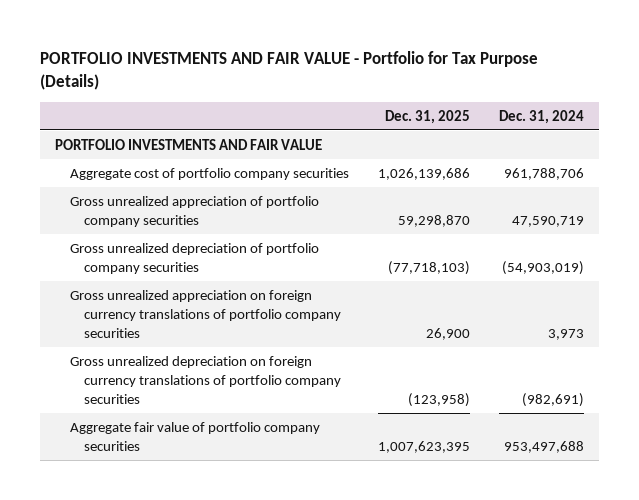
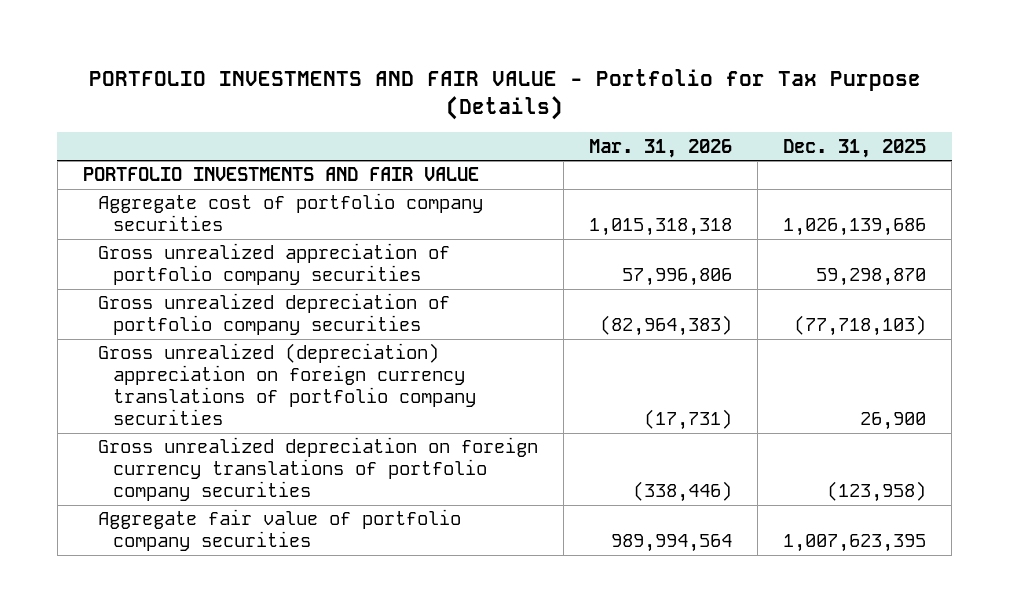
[498,109,584,124] Dec. 31, 2024 -> none
none -> [589,138,733,158] Mar. 31, 2026
[69,289,342,339] Gross unrealized appreciation on foreign currency translations of portfolio company securities -> [98,343,477,426] Gross unrealized (depreciation) appreciation on foreign currency translations of portfolio company securities

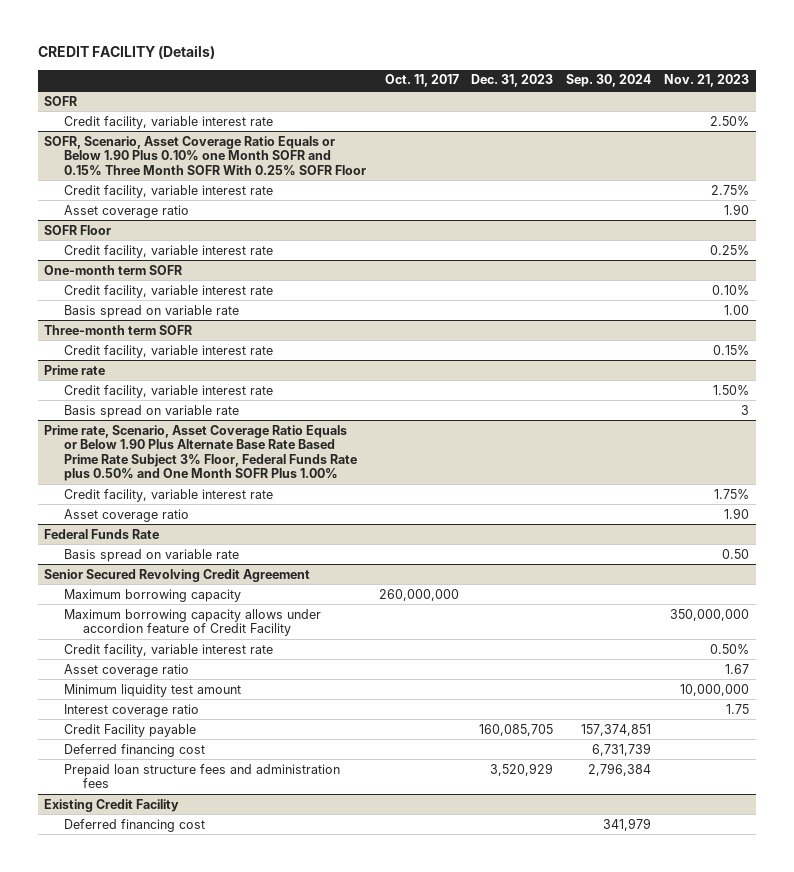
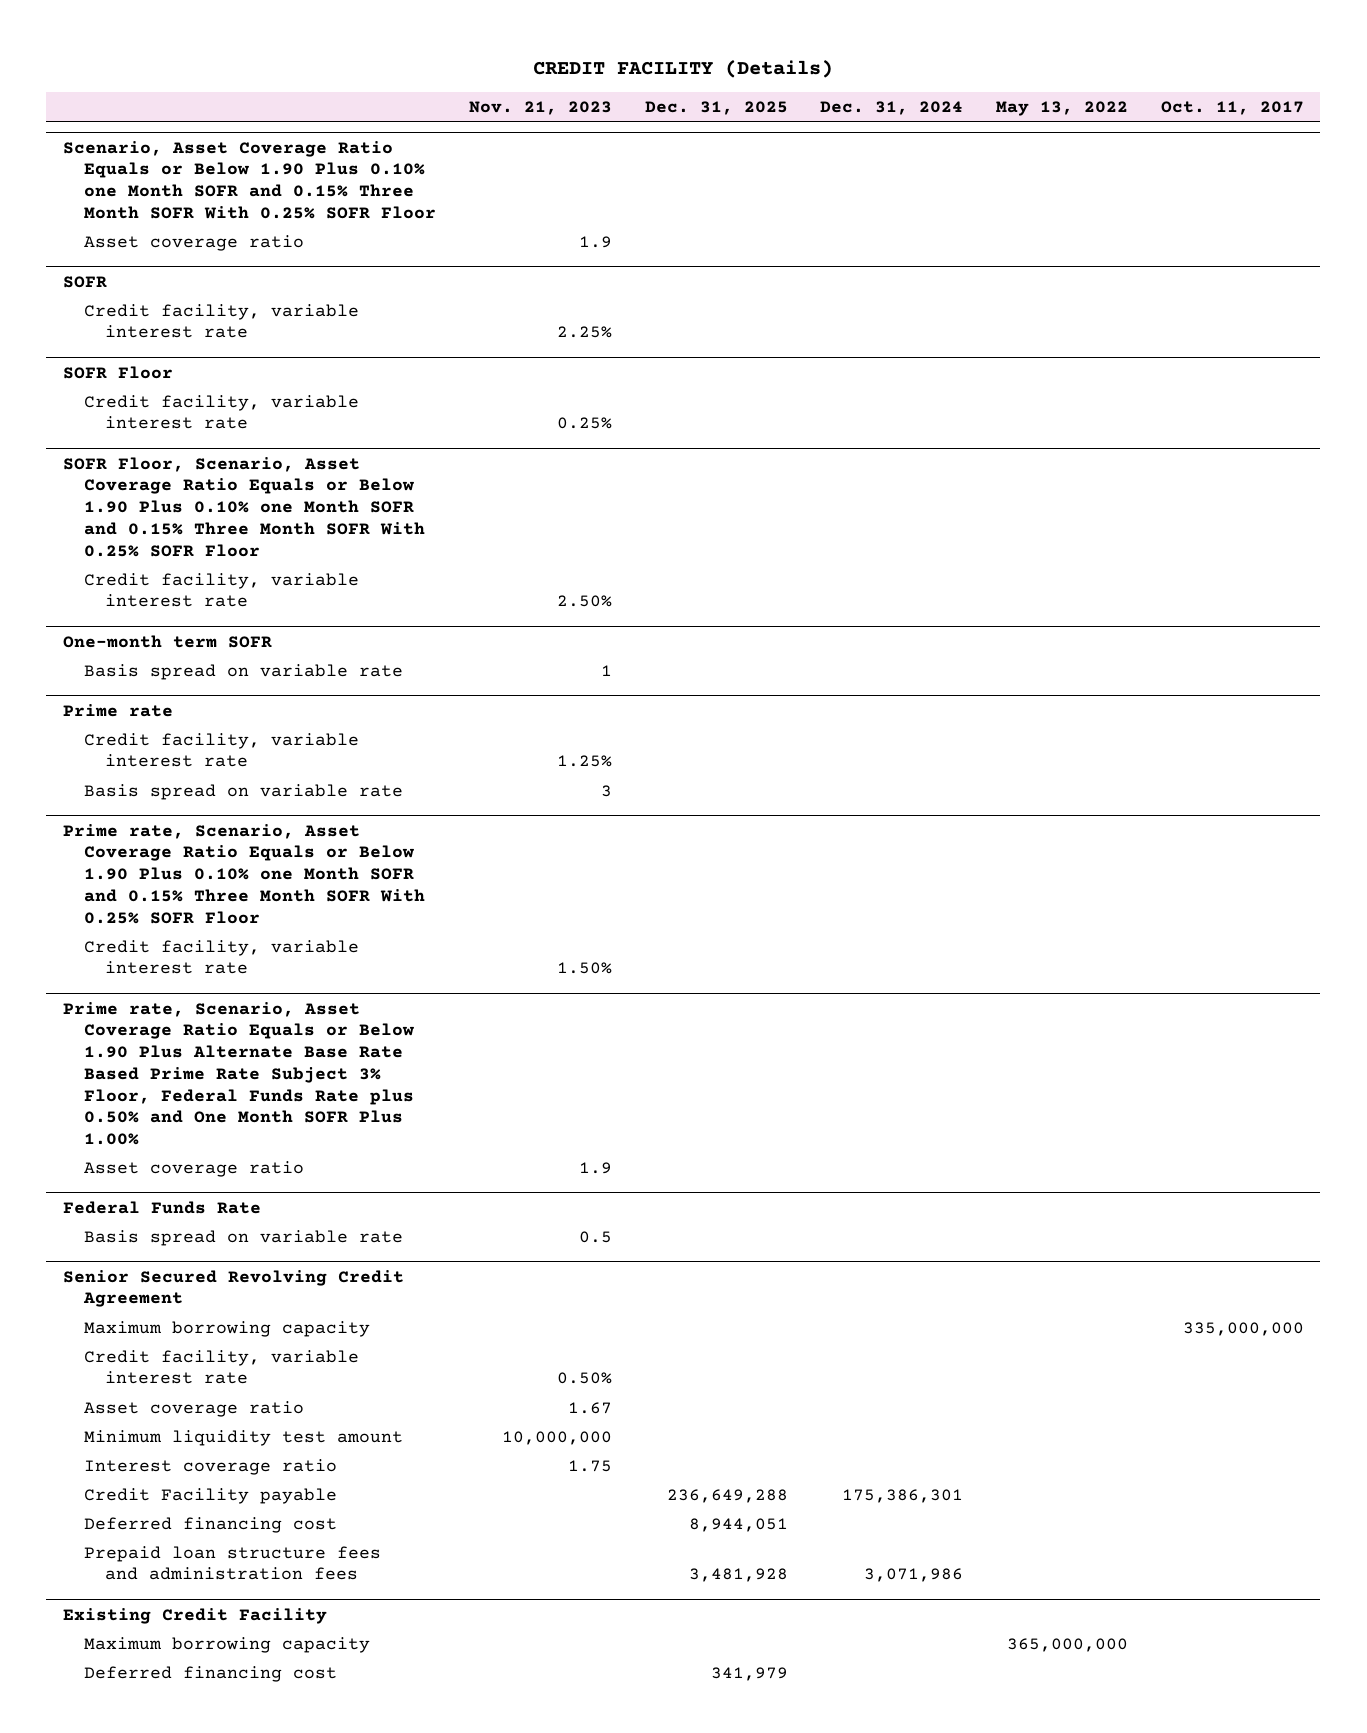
[471,74,554,88] Dec. 31, 2023 -> none
[566,74,652,88] Sep. 30, 2024 -> none
none -> [644,100,788,115] Dec. 31, 2025
none -> [820,100,964,115] Dec. 31, 2024
none -> [996,100,1129,116] May 13, 2022
none -> [62,140,436,219] Scenario, Asset Coverage Ratio Equals or Below 1.90 Plus 0.10% one Month SOFR and 0.15% Three Month SOFR With 0.25% SOFR Floor
none -> [83,234,304,251] Asset coverage ratio
[44,135,366,176] SOFR, Scenario, Asset Coverage Ratio Equals or Below 1.90 Plus 0.10% one Month SOFR and 0.15% Three Month SOFR With 0.25% SOFR Floor -> none
[63,184,273,198] Credit facility, variable interest rate -> none
[63,204,189,218] Asset coverage ratio -> none
[710,115,750,126] 2.50% -> [556,326,612,339] 2.25%
none -> [62,456,425,557] SOFR Floor, Scenario, Asset Coverage Ratio Equals or Below 1.90 Plus 0.10% one Month SOFR and 0.15% Three Month SOFR With 0.25% SOFR Floor
none -> [83,572,359,608] Credit facility, variable interest rate
[63,284,273,298] Credit facility, variable interest rate -> none
[44,324,193,335] Three-month term SOFR -> none
[63,344,273,358] Credit facility, variable interest rate -> none
[724,304,750,315] 1.00 -> [600,664,612,676] 1
[713,384,750,395] 1.50% -> [556,755,612,768] 1.25%
none -> [62,823,425,924] Prime rate, Scenario, Asset Coverage Ratio Equals or Below 1.90 Plus 0.10% one Month SOFR and 0.15% Three Month SOFR With 0.25% SOFR Floor
none -> [83,939,359,975] Credit facility, variable interest rate
[63,488,273,502] Credit facility, variable interest rate -> none
[724,507,750,519] 1.90 -> [578,1161,612,1174] 1.9
[722,548,750,559] 0.50 -> [578,1230,612,1243] 0.5
[63,608,321,637] Maximum borrowing capacity allows under accordion feature of Credit Facility -> none
[378,588,459,601] 260,000,000 -> [1182,1321,1304,1336] 335,000,000
none -> [83,1636,370,1653] Maximum borrowing capacity

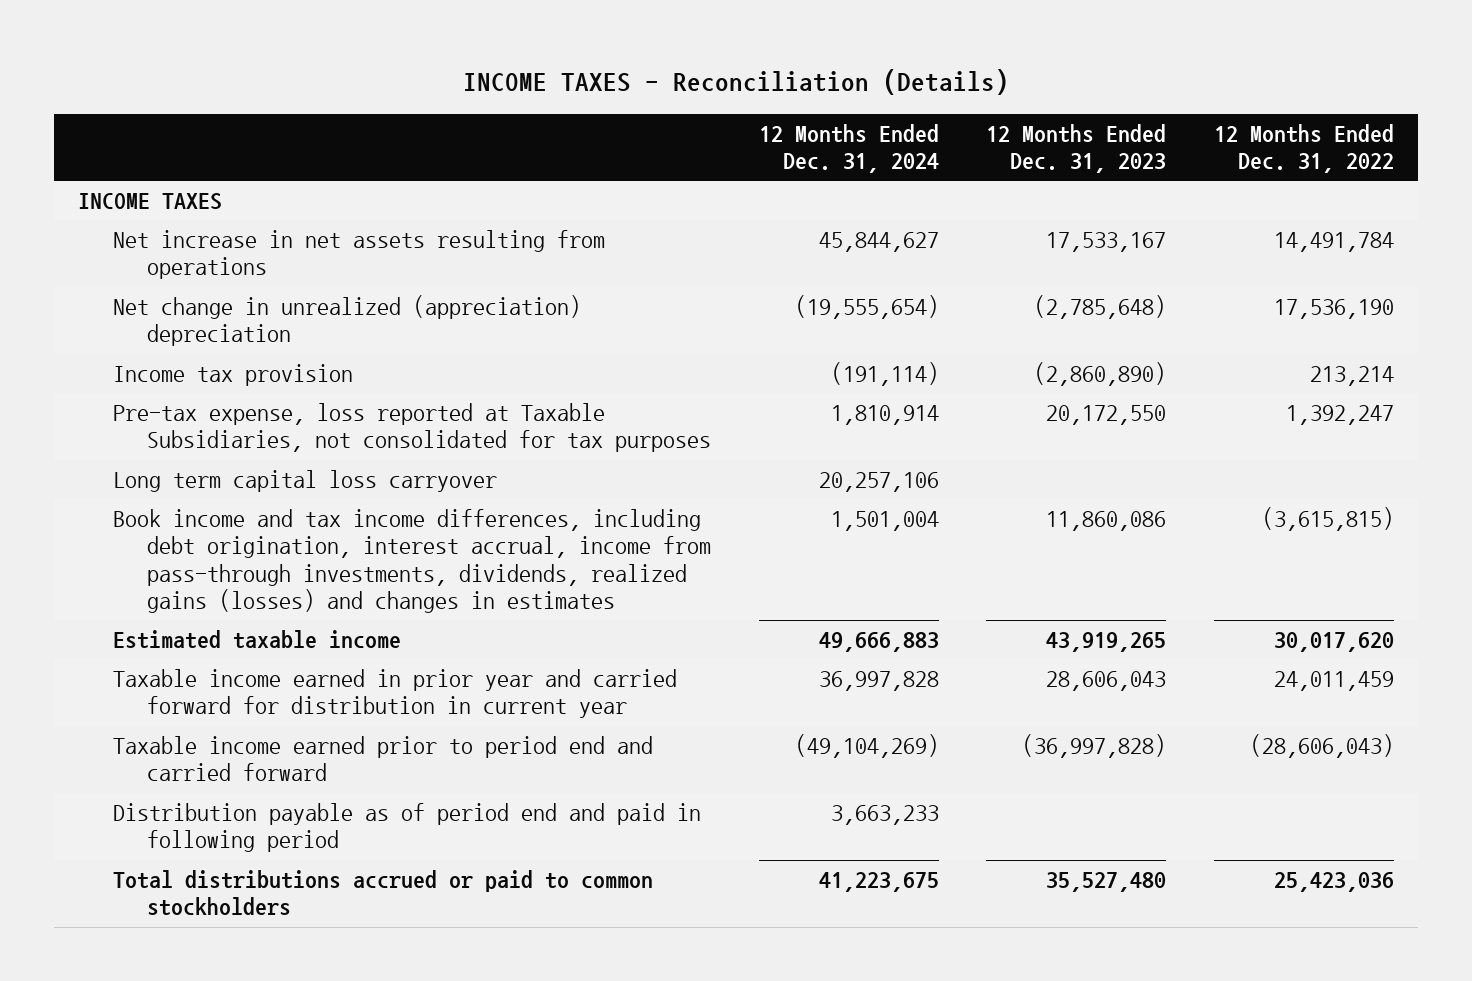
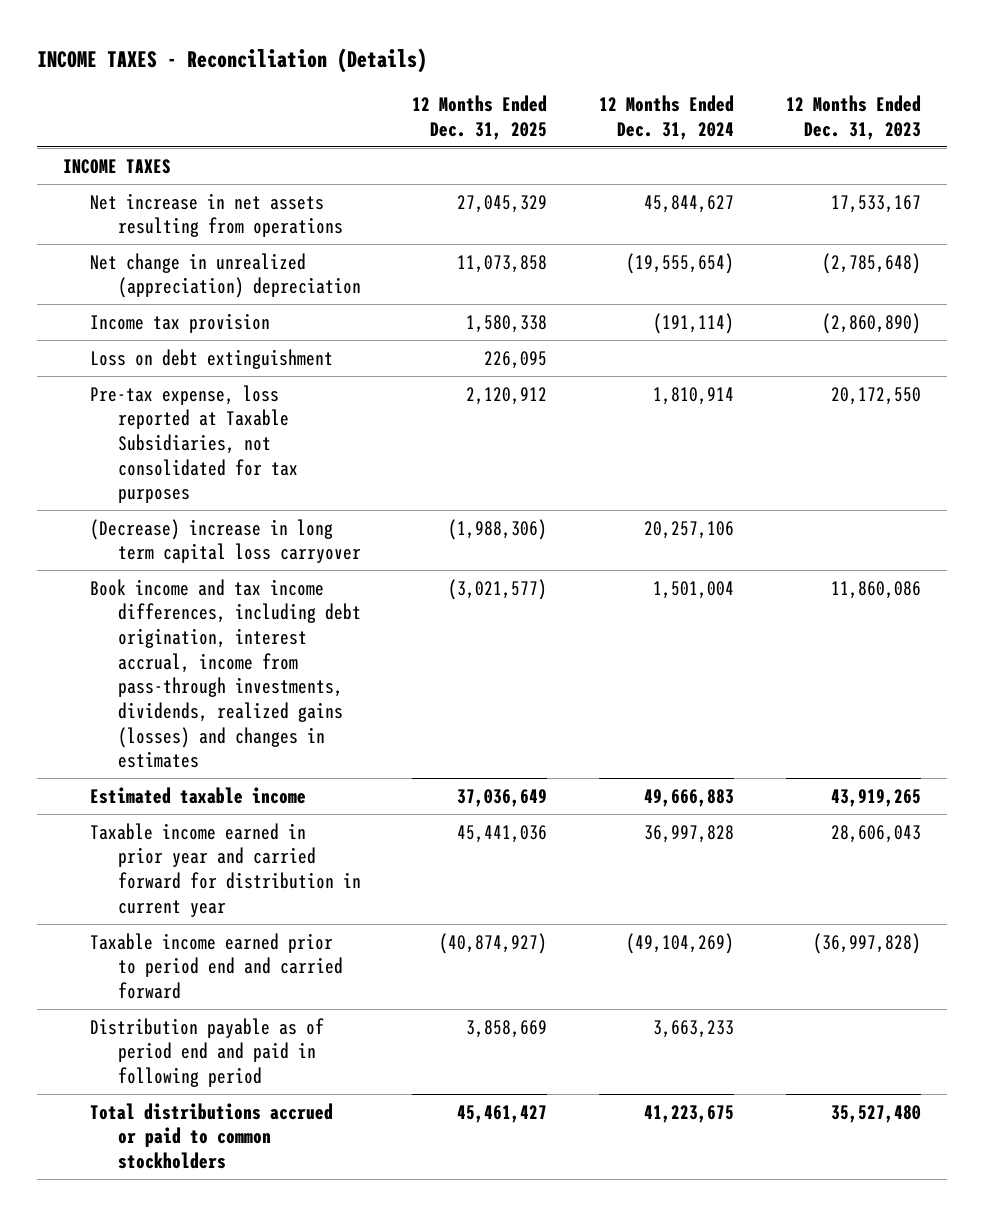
[1214,123,1395,174] 12 Months Ended Dec. 31, 2022 -> none
none -> [412,94,548,140] 12 Months Ended Dec. 31, 2025
none -> [90,348,334,369] Loss on debt extinguishment
[112,470,497,493] Long term capital loss carryover -> [90,518,361,564] (Decrease) increase in long term capital loss carryover

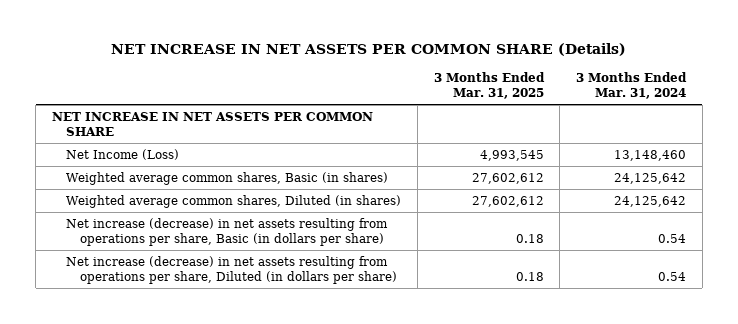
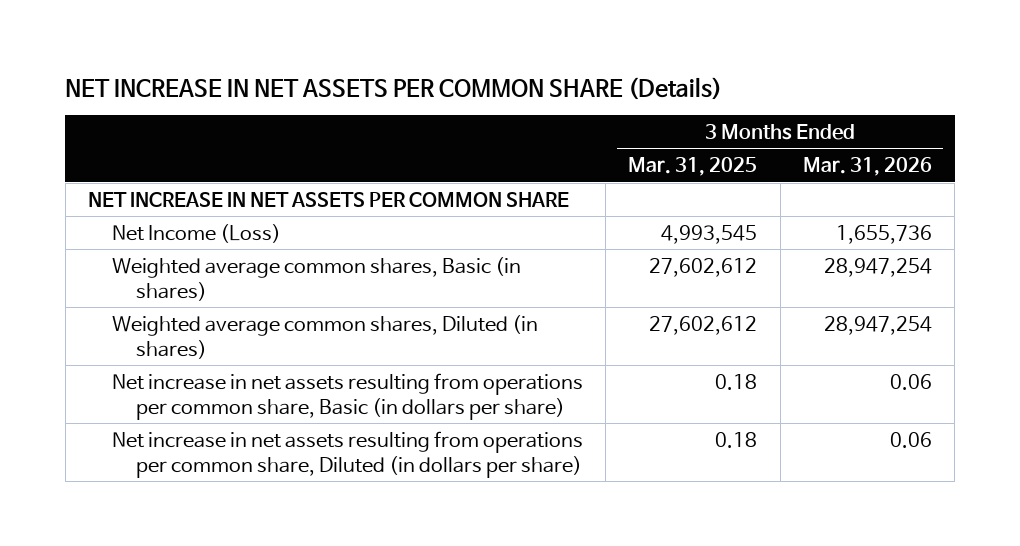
[576,72,688,99] 3 Months Ended Mar. 31, 2024 -> none
none -> [802,157,932,177] Mar. 31, 2026
[66,218,389,246] Net increase (decrease) in net assets resulting from operations per share, Basic (in dollars per share) -> [111,372,583,420] Net increase in net assets resulting from operations per common share, Basic (in dollars per share)
[66,256,398,284] Net increase (decrease) in net assets resulting from operations per share, Diluted (in dollars per share) -> [111,430,583,478] Net increase in net assets resulting from operations per common share, Diluted (in dollars per share)

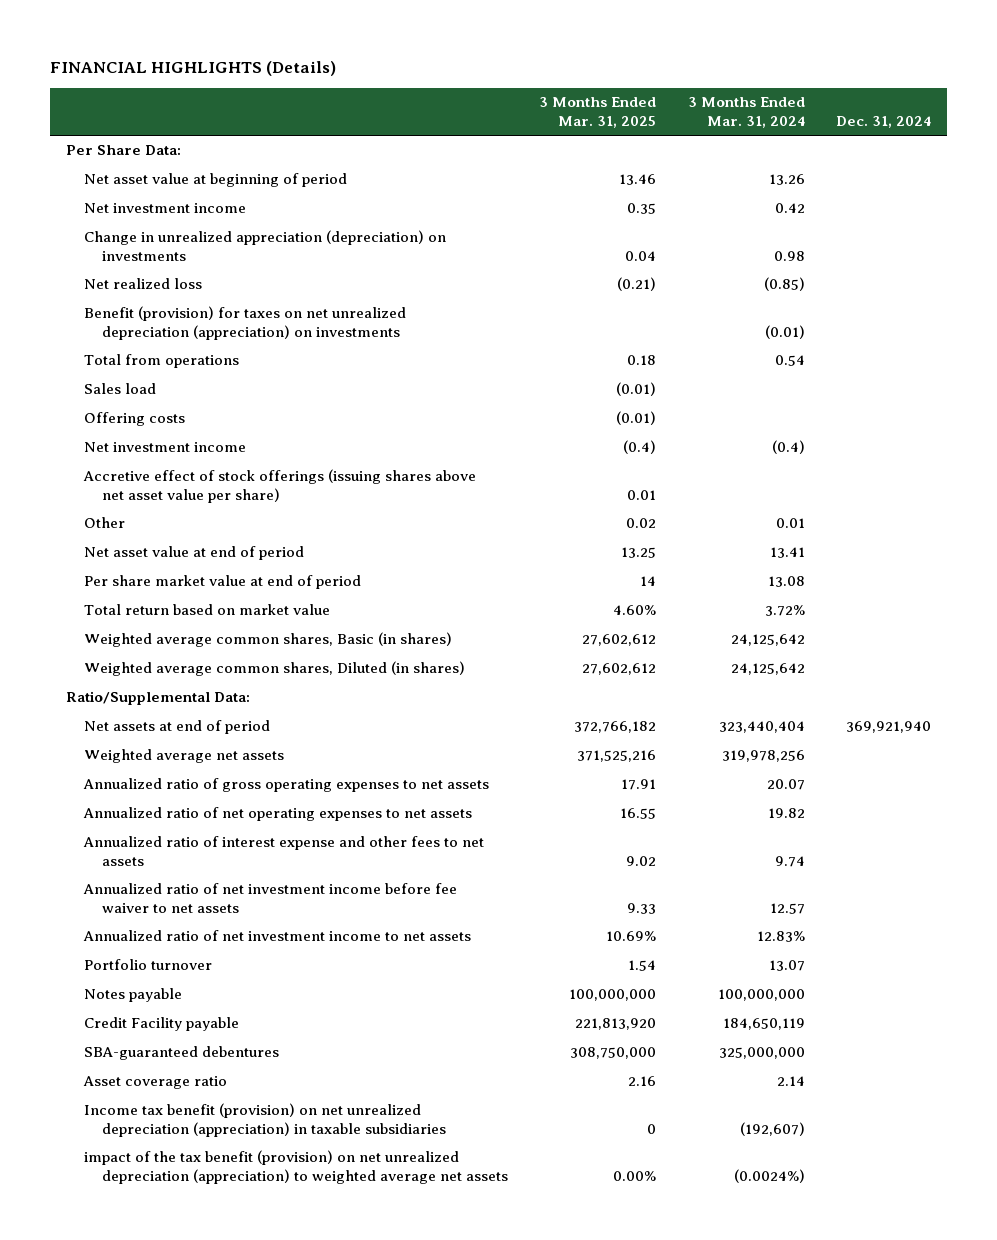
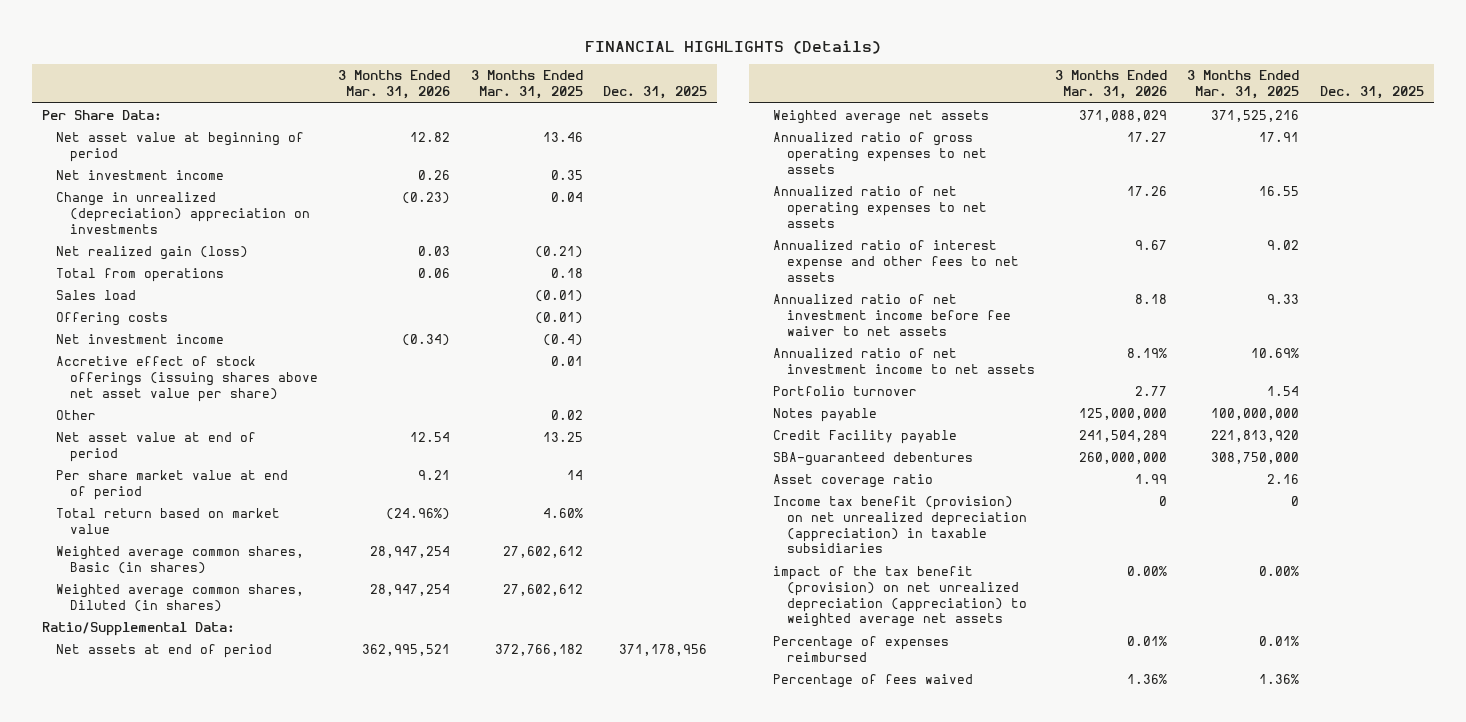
[687,97,805,129] 3 Months Ended Mar. 31, 2024 -> none
[835,116,931,129] Dec. 31, 2024 -> none
none -> [338,70,451,100] 3 Months Ended Mar. 31, 2026
none -> [603,86,708,100] Dec. 31, 2025
[83,306,406,341] Benefit (provision) for taxes on net unrealized depreciation (appreciation) on investments -> none
[83,230,446,262] Change in unrealized appreciation (depreciation) on investments -> [56,192,310,234] Change in unrealized (depreciation) appreciation on investments
[83,278,202,290] Net realized loss -> [56,246,249,261] Net realized gain (loss)
none -> [772,636,949,662] Percentage of expenses reimbursed
none -> [772,674,973,689] Percentage of fees waived

